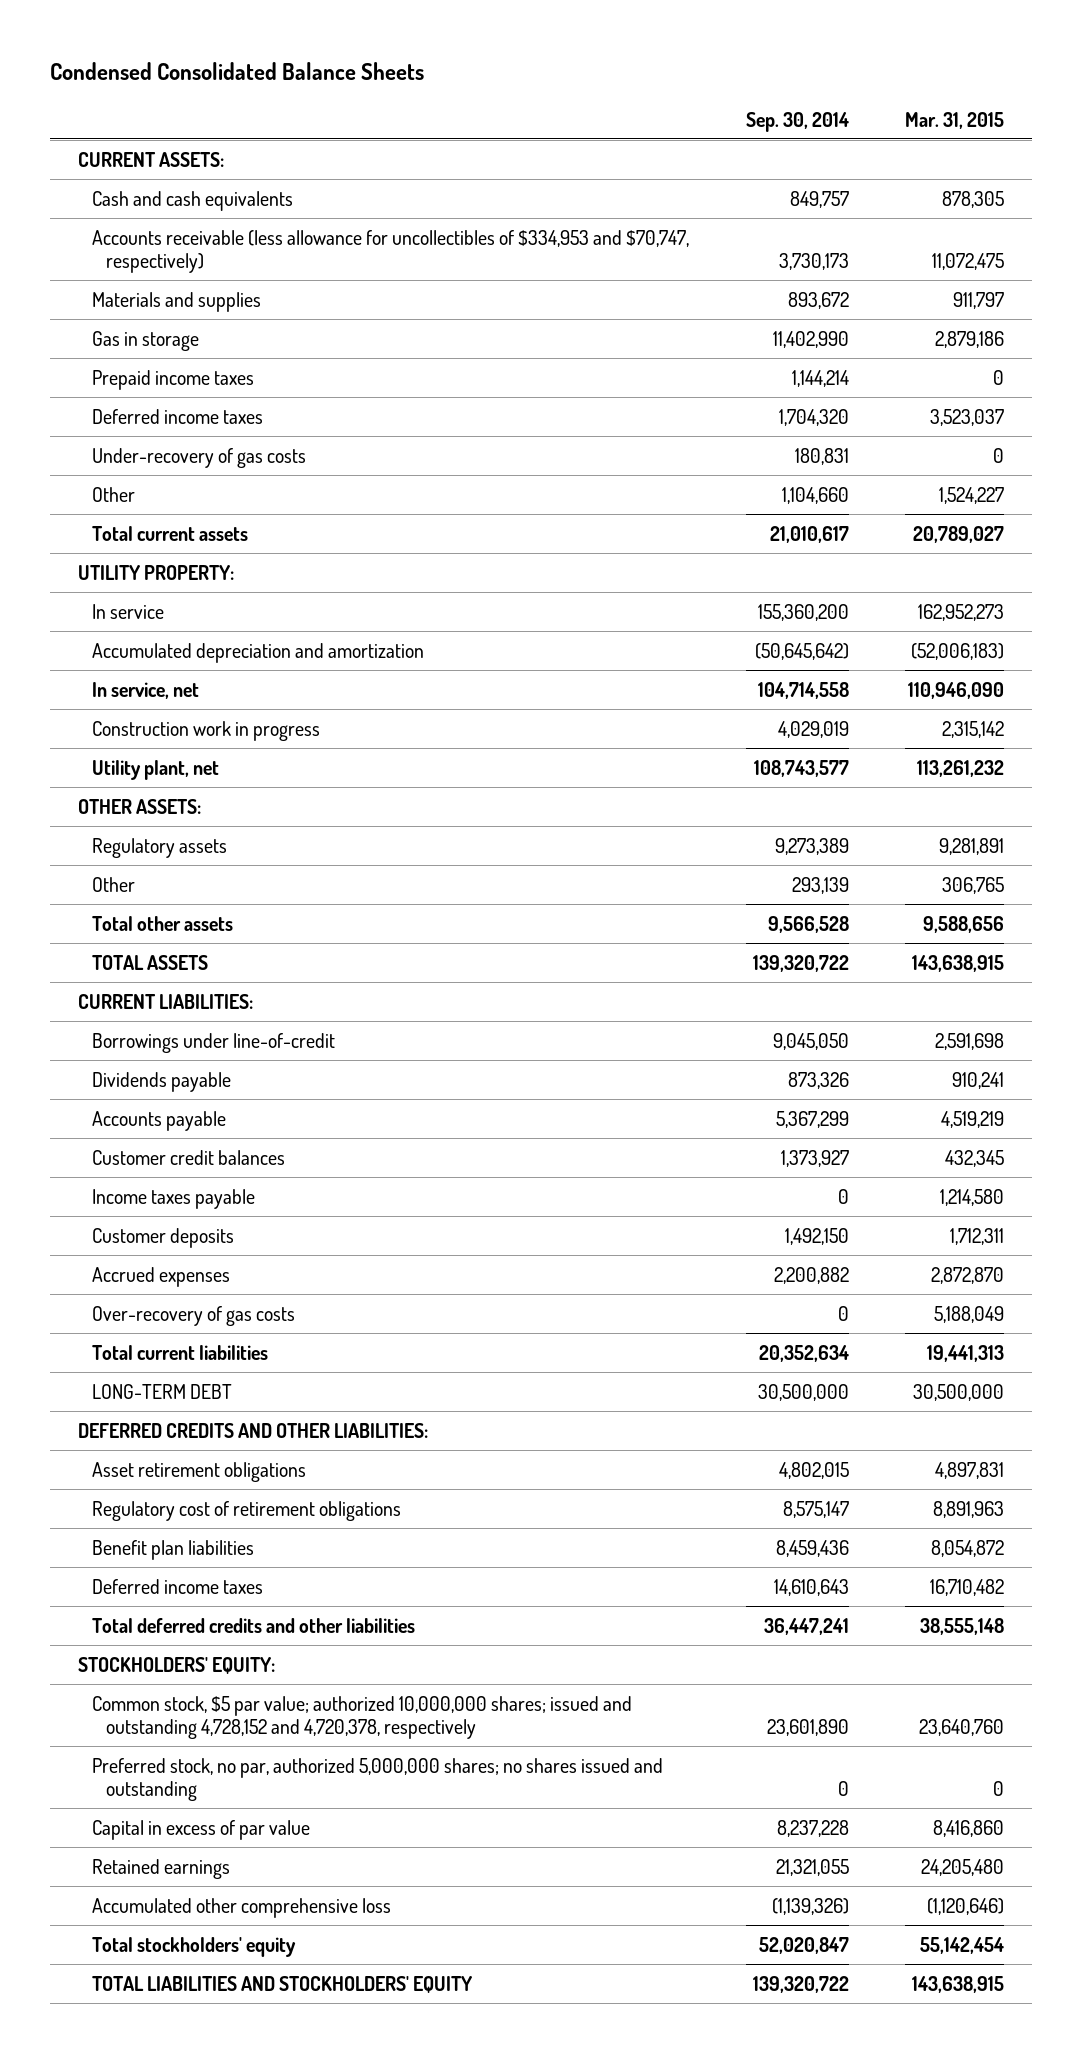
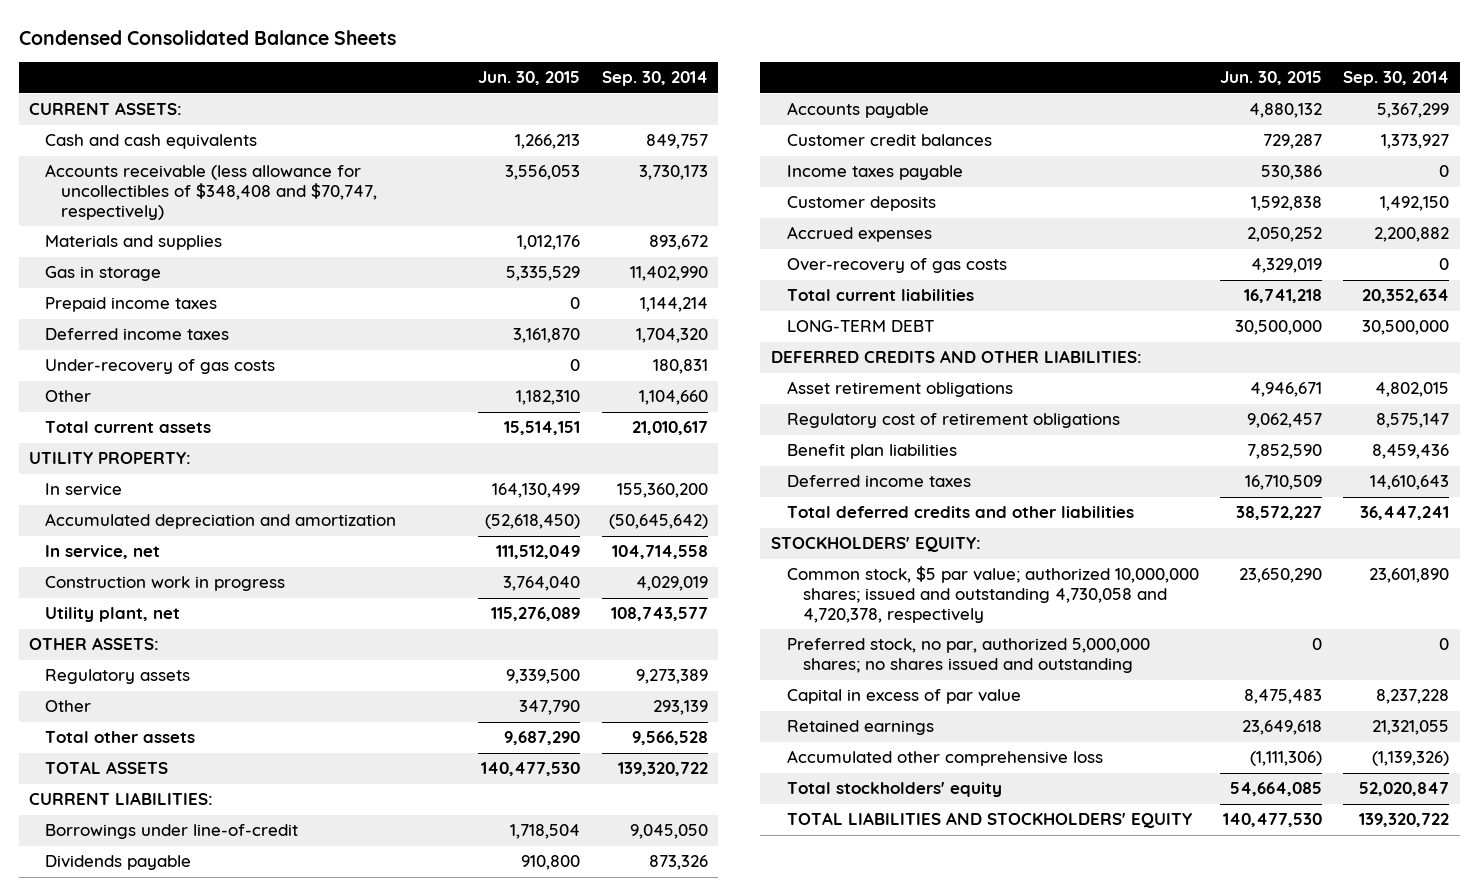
[904,111,1004,129] Mar. 31, 2015 -> none
none -> [478,71,581,86] Jun. 30, 2015
[92,229,690,273] Accounts receivable (less allowance for uncollectibles of $334,953 and $70,747, respectively) -> [45,164,378,220] Accounts receivable (less allowance for uncollectibles of $348,408 and $70,747, respectively)
[92,1695,633,1739] Common stock, $5 par value; authorized 10,000,000 shares; issued and outstanding 4,728,152 and 4,720,378, respectively -> [786,566,1199,623] Common stock, $5 par value; authorized 10,000,000 shares; issued and outstanding 4,730,058 and 4,720,378, respectively

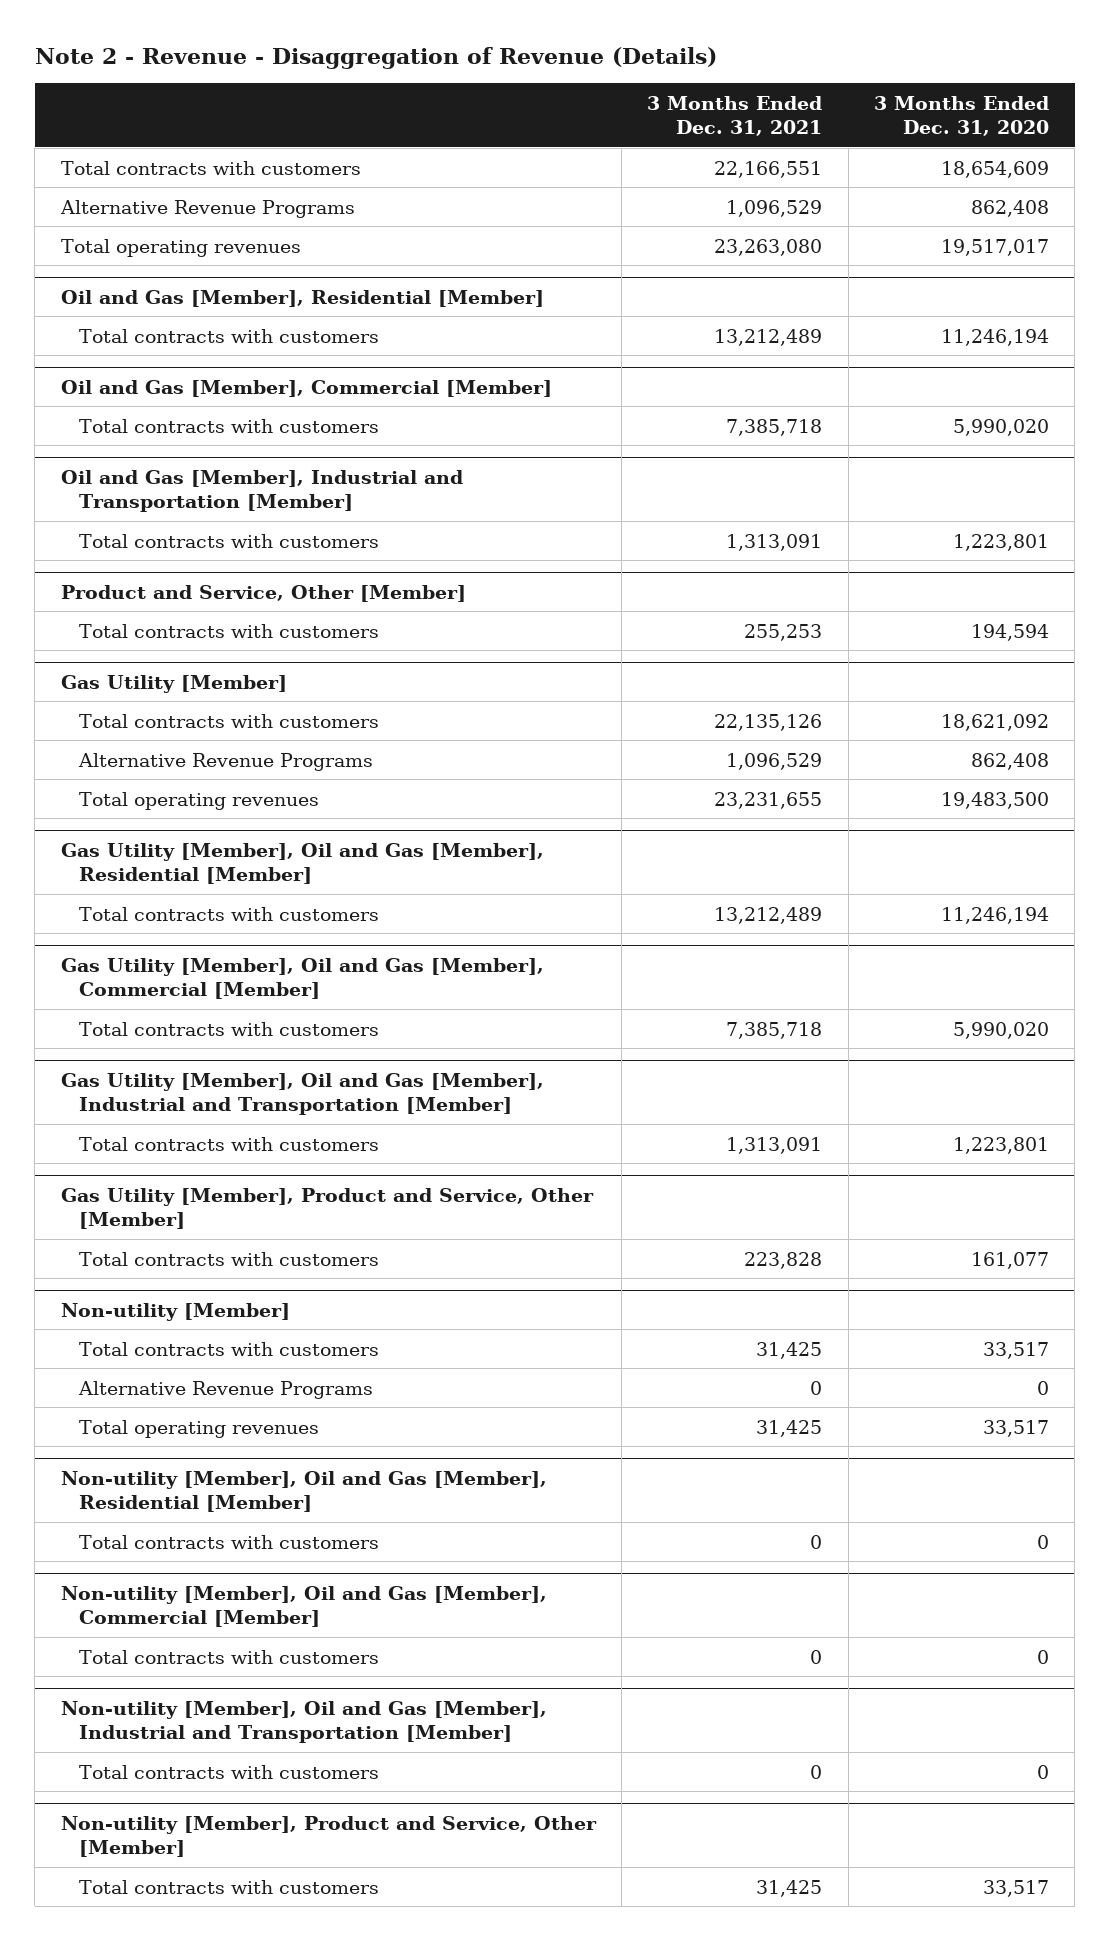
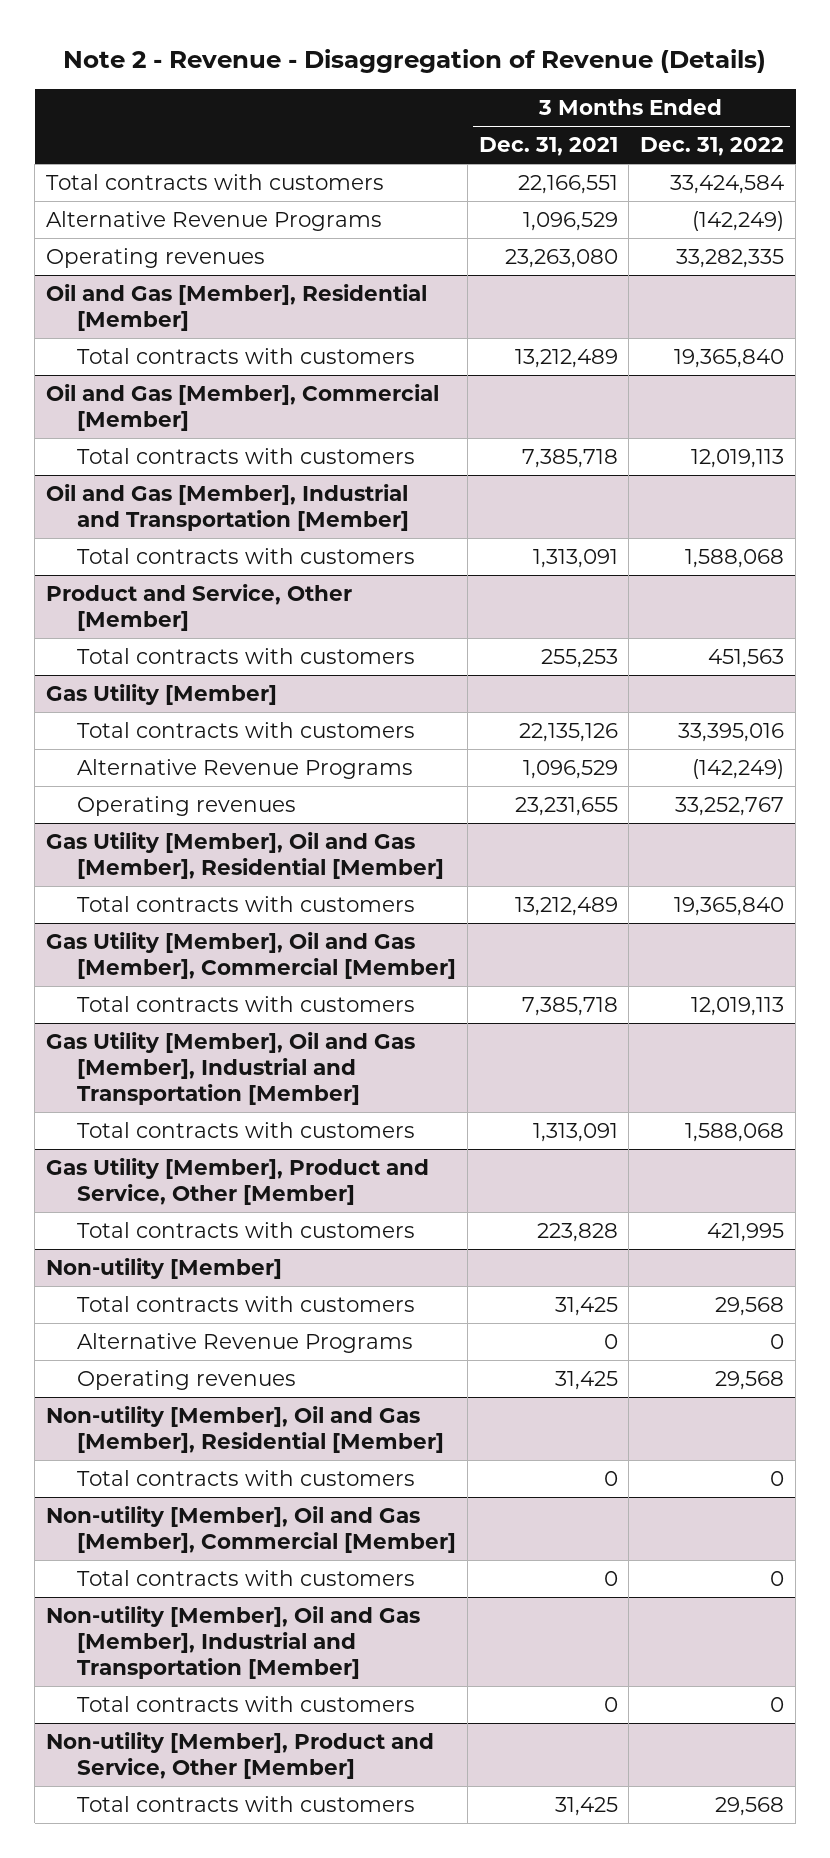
[873,95,1049,137] 3 Months Ended Dec. 31, 2020 -> none
none -> [640,137,785,157] Dec. 31, 2022
[60,238,301,257] Total operating revenues -> [46,248,266,269] Operating revenues
[79,791,320,810] Total operating revenues -> [76,796,296,817] Operating revenues
[79,1419,320,1438] Total operating revenues -> [76,1370,296,1391] Operating revenues

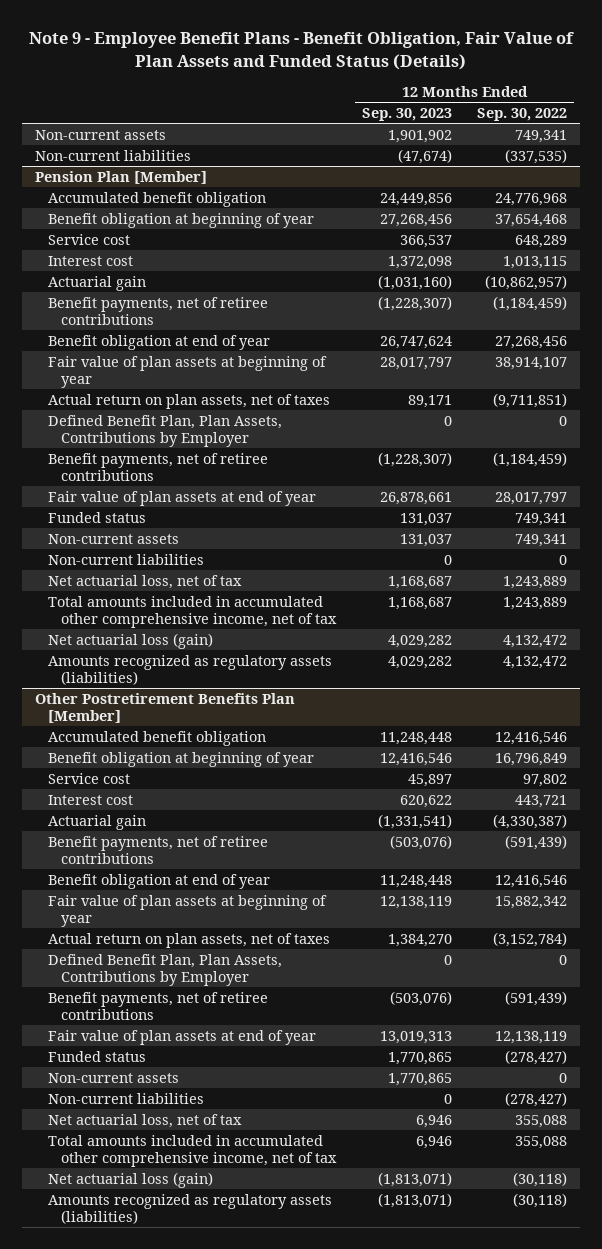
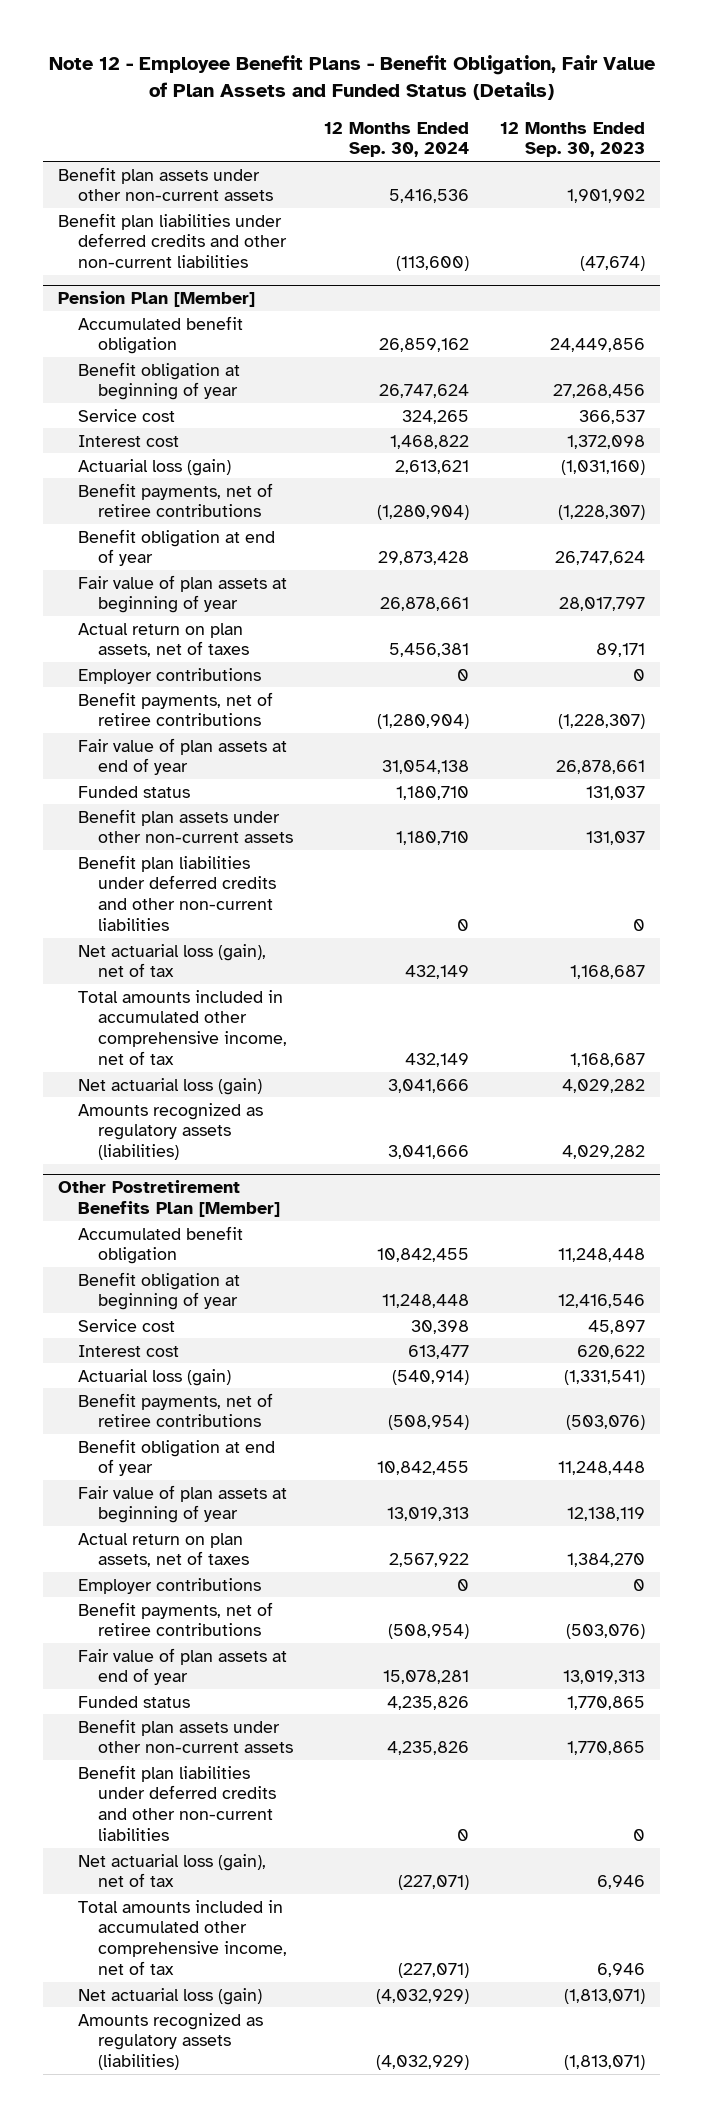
[29,32,575,70] Note 9 - Employee Benefit Plans - Benefit Obligation, Fair Value of Plan Assets and Funded Status (Details) -> [48,55,655,101] Note 12 - Employee Benefit Plans - Benefit Obligation, Fair Value of Plan Assets and Funded Status (Details)
[477,108,568,122] Sep. 30, 2022 -> none
none -> [323,121,469,158] 12 Months Ended Sep. 30, 2024
[34,129,166,140] Non-current assets -> [58,166,274,202] Benefit plan assets under other non-current assets
[34,149,191,161] Non-current liabilities -> [58,212,288,269] Benefit plan liabilities under deferred credits and other non-current liabilities
[47,275,146,291] Actuarial gain -> [78,458,232,476] Actuarial loss (gain)
[47,414,282,447] Defined Benefit Plan, Plan Assets, Contributions by Employer -> [78,667,262,684] Employer contributions
[47,533,179,544] Non-current assets -> [78,808,293,844] Benefit plan assets under other non-current assets
[47,553,204,565] Non-current liabilities -> [78,854,276,931] Benefit plan liabilities under deferred credits and other non-current liabilities
[47,574,242,589] Net actuarial loss, net of tax -> [78,943,267,978] Net actuarial loss (gain), net of tax
[47,814,146,830] Actuarial gain -> [78,1368,232,1386] Actuarial loss (gain)
[47,953,282,986] Defined Benefit Plan, Plan Assets, Contributions by Employer -> [78,1577,262,1594] Employer contributions
[47,1072,179,1083] Non-current assets -> [78,1718,293,1754] Benefit plan assets under other non-current assets
[47,1092,204,1104] Non-current liabilities -> [78,1764,276,1841] Benefit plan liabilities under deferred credits and other non-current liabilities
[47,1113,242,1128] Net actuarial loss, net of tax -> [78,1853,267,1888] Net actuarial loss (gain), net of tax

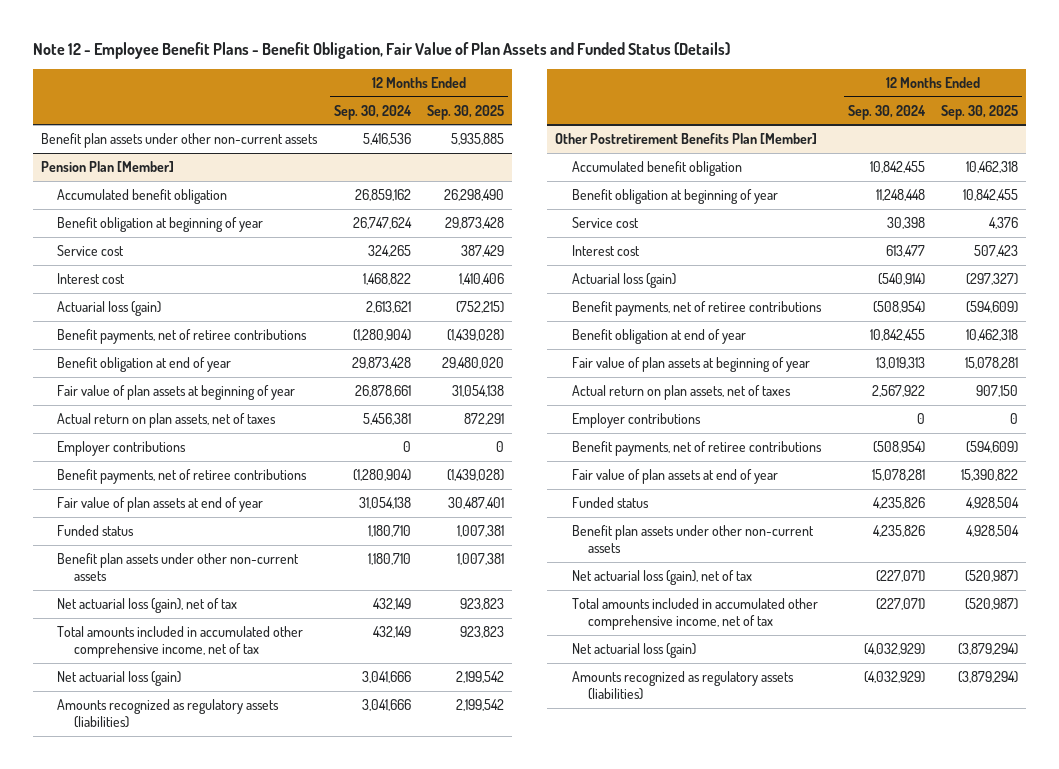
[499,121,645,158] 12 Months Ended Sep. 30, 2023 -> none
none -> [426,104,504,120] Sep. 30, 2025
[58,212,288,269] Benefit plan liabilities under deferred credits and other non-current liabilities -> none
[78,854,276,931] Benefit plan liabilities under deferred credits and other non-current liabilities -> none
[78,1764,276,1841] Benefit plan liabilities under deferred credits and other non-current liabilities -> none

